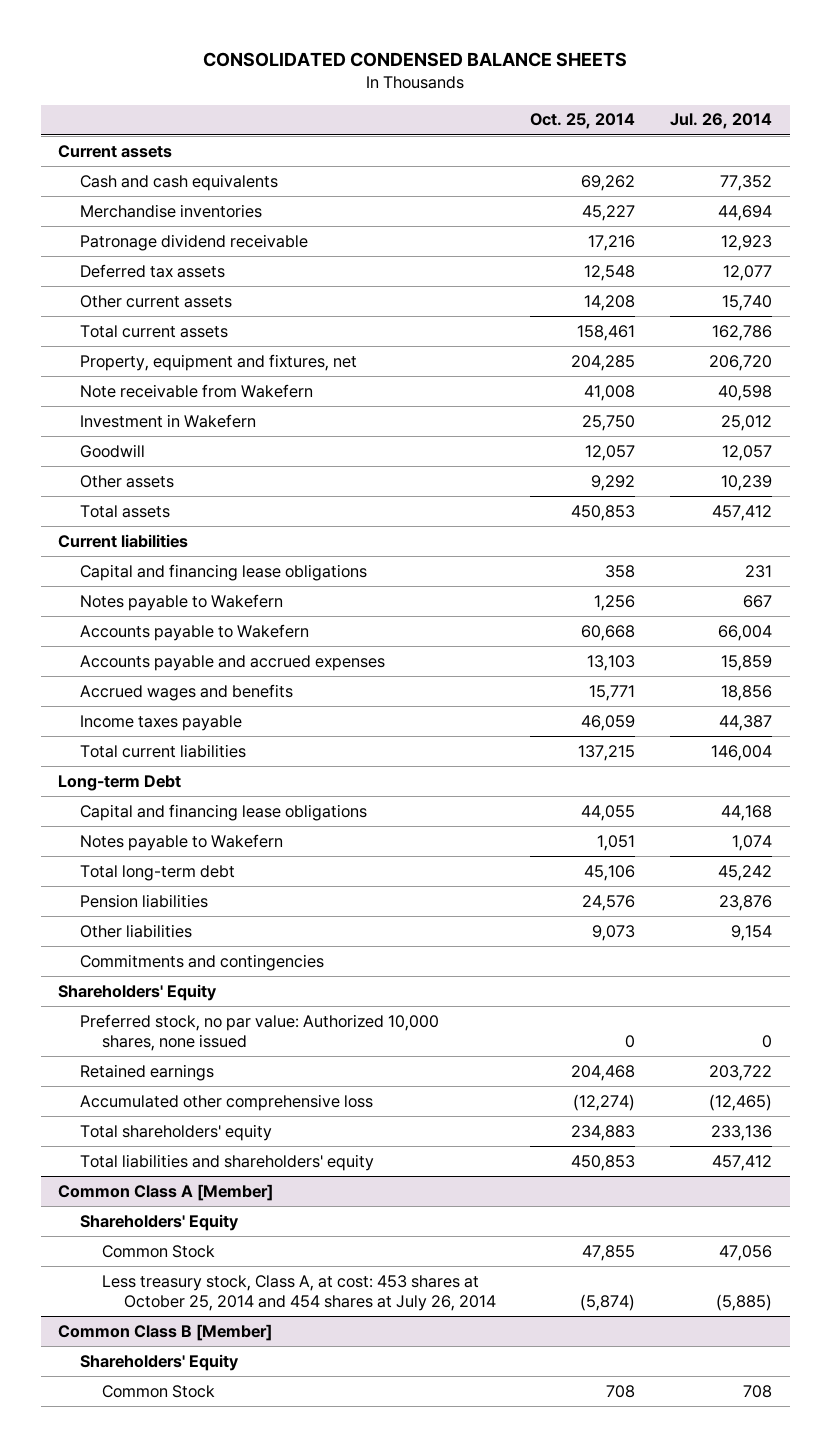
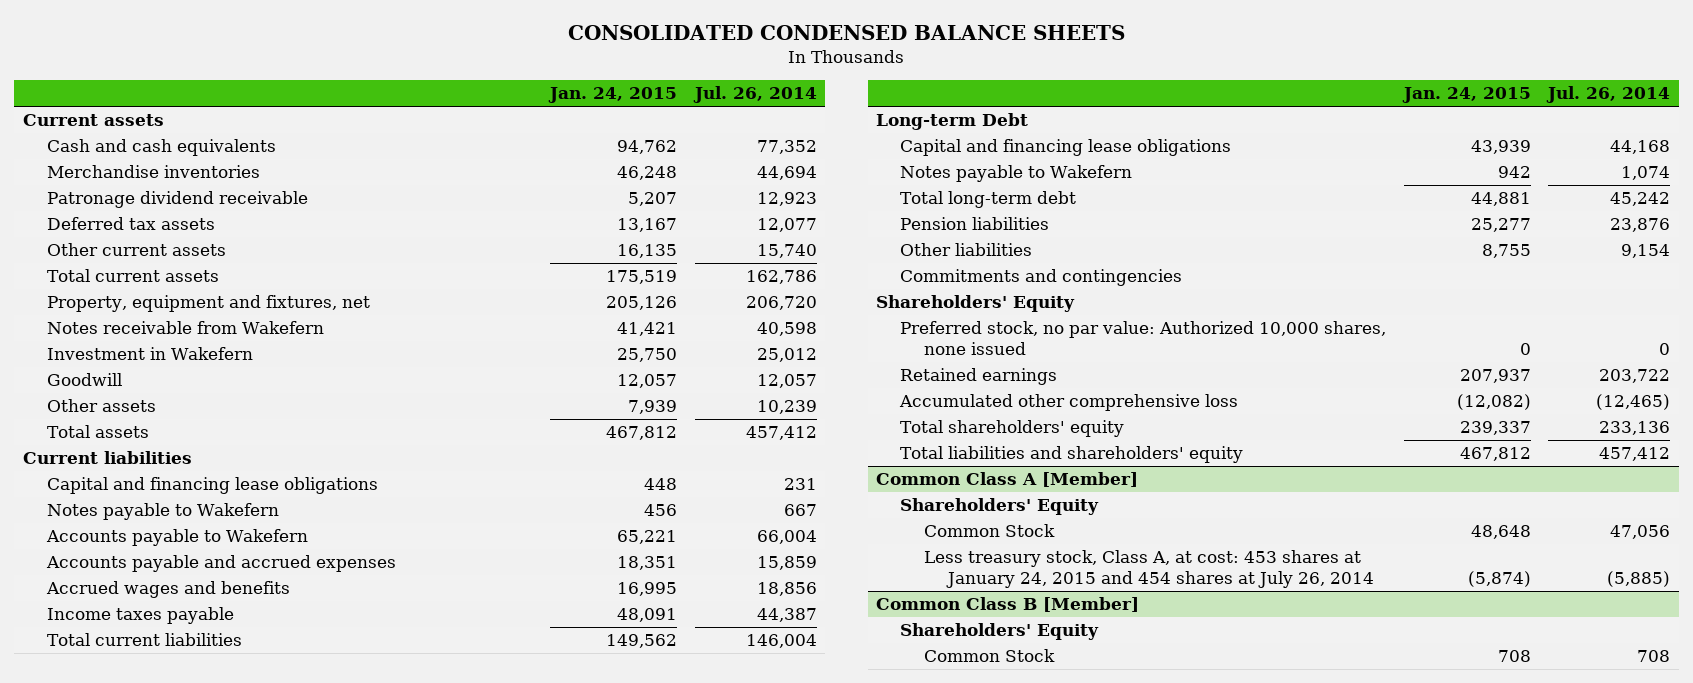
[530,113,636,130] Oct. 25, 2014 -> none
none -> [548,87,678,104] Jan. 24, 2015
[80,383,314,398] Note receivable from Wakefern -> [46,321,324,335] Notes receivable from Wakefern
[101,1274,496,1312] Less treasury stock, Class A, at cost: 453 shares at October 25, 2014 and 454 shares at July 26, 2014 -> [923,550,1374,588] Less treasury stock, Class A, at cost: 453 shares at January 24, 2015 and 454 shares at July 26, 2014

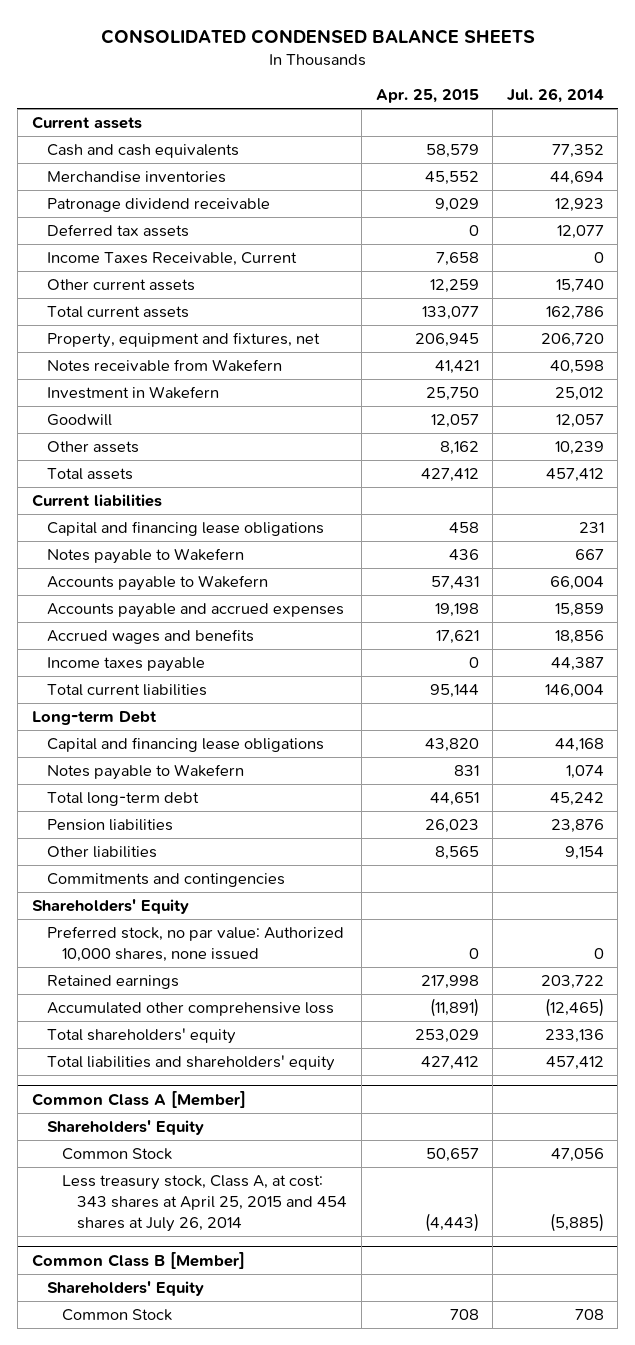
[548,87,678,104] Jan. 24, 2015 -> none
none -> [375,89,479,104] Apr. 25, 2015
none -> [46,252,297,267] Income Taxes Receivable, Current
[923,550,1374,588] Less treasury stock, Class A, at cost: 453 shares at January 24, 2015 and 454 shares at July 26, 2014 -> [62,1175,348,1232] Less treasury stock, Class A, at cost: 343 shares at April 25, 2015 and 454 shares at July 26, 2014

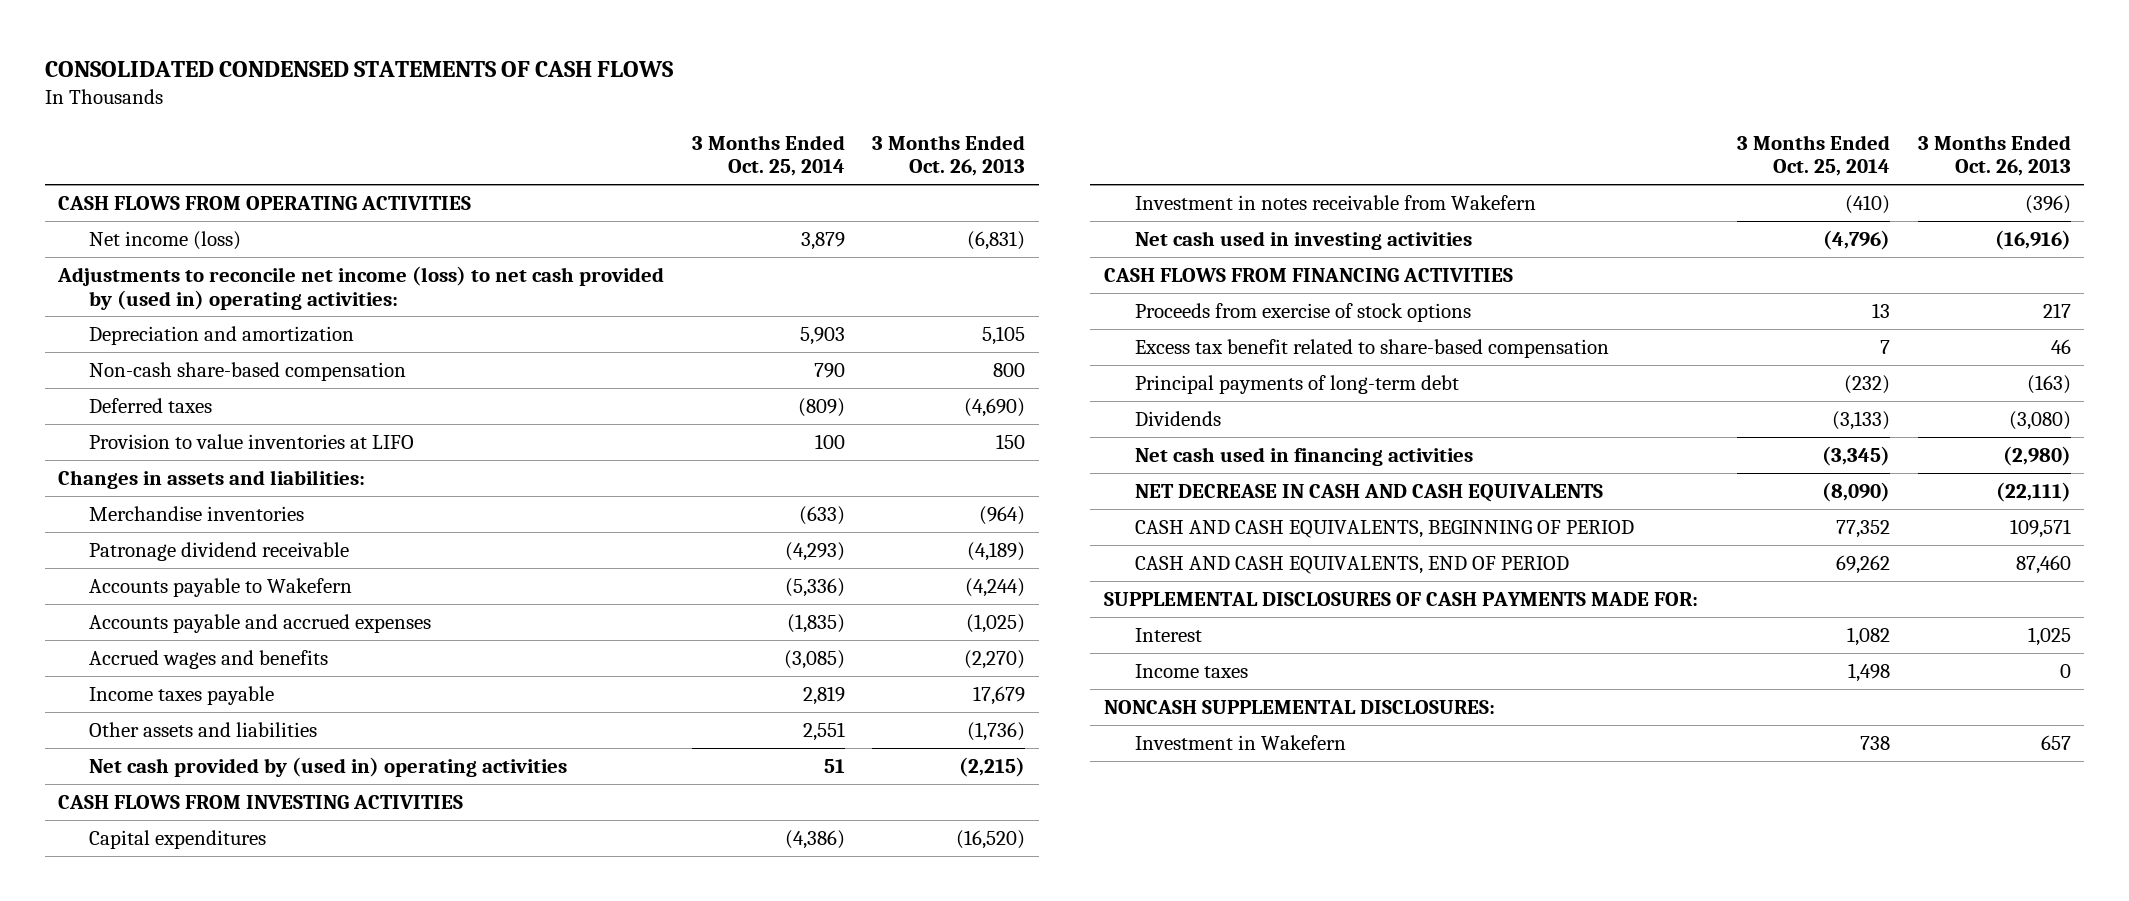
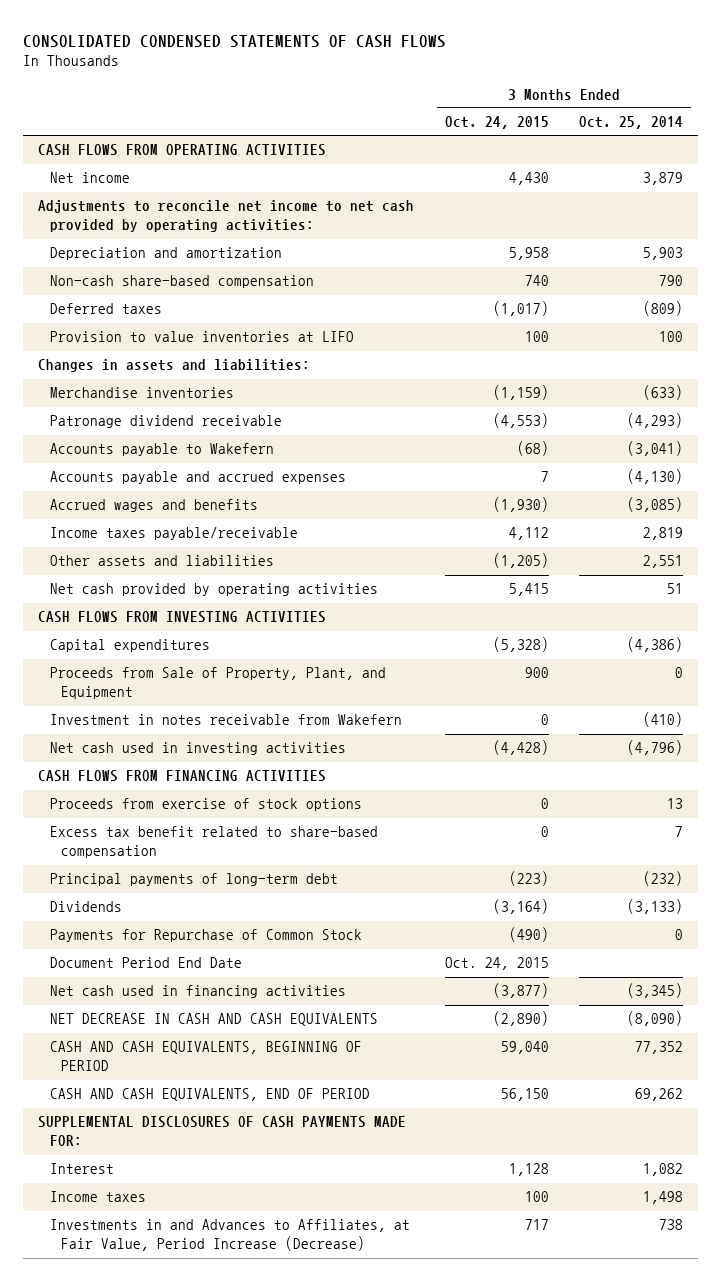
[872,134,1026,177] 3 Months Ended Oct. 26, 2013 -> none
none -> [444,116,549,130] Oct. 24, 2015
[89,230,242,250] Net income (loss) -> [49,172,130,184] Net income
[57,265,665,310] Adjustments to reconcile net income (loss) to net cash provided by (used in) operating activities: -> [38,200,415,233] Adjustments to reconcile net income to net cash provided by operating activities:
[784,577,845,597] (5,336) -> [627,441,684,457] (3,041)
[786,613,845,633] (1,835) -> [627,469,684,485] (4,130)
[89,685,275,705] Income taxes payable -> [49,527,298,541] Income taxes payable/receivable
[89,756,568,777] Net cash provided by (used in) operating activities -> [49,583,378,597] Net cash provided by operating activities
none -> [49,667,386,700] Proceeds from Sale of Property, Plant, and Equipment
none -> [49,929,362,943] Payments for Repurchase of Common Stock
none -> [49,957,242,969] Document Period End Date
[1103,699,1495,714] NONCASH SUPPLEMENTAL DISCLOSURES: -> none
[1134,734,1346,750] Investment in Wakefern -> [49,1219,410,1252] Investments in and Advances to Affiliates, at Fair Value, Period Increase (Decrease)

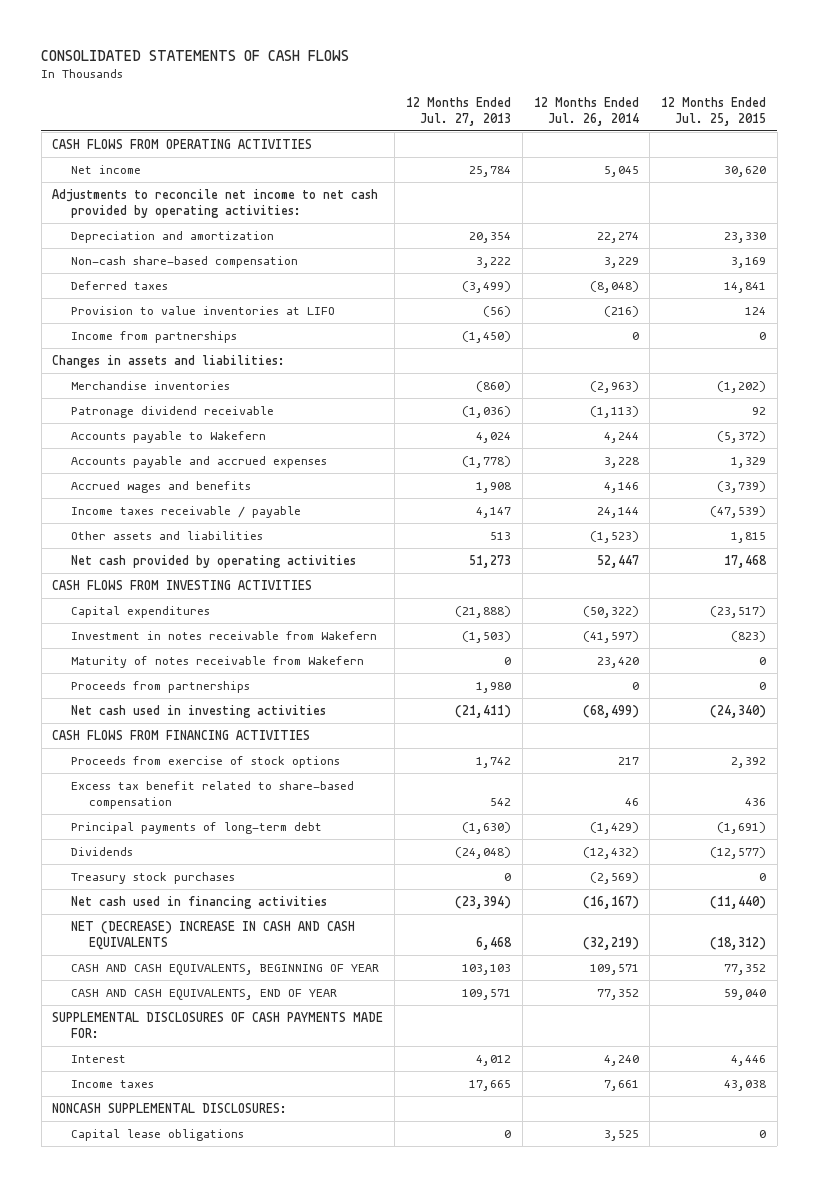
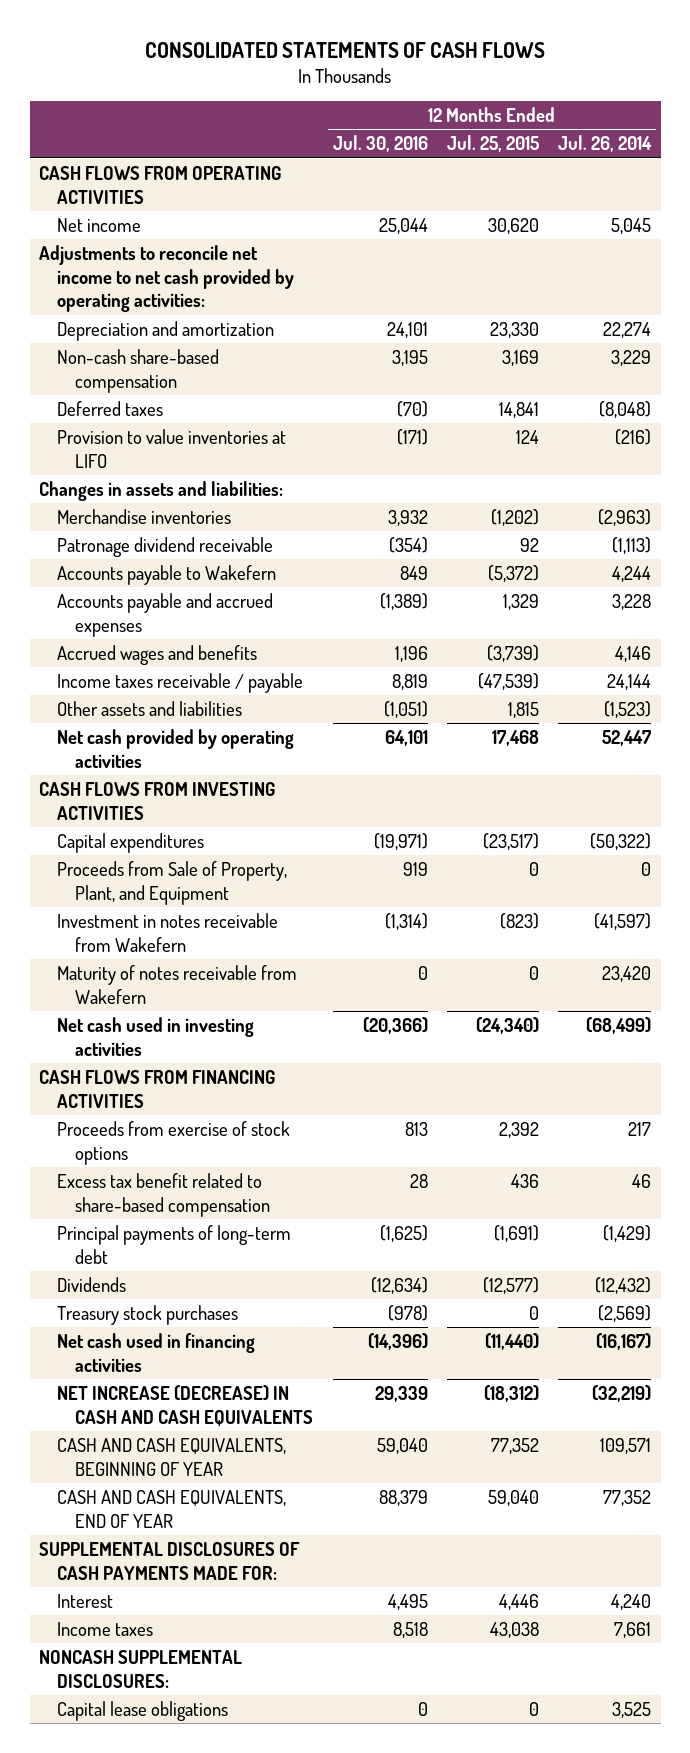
[405,96,511,126] 12 Months Ended Jul. 27, 2013 -> none
none -> [332,135,428,153] Jul. 30, 2016
[70,330,237,343] Income from partnerships -> none
none -> [57,860,288,905] Proceeds from Sale of Property, Plant, and Equipment
[70,680,250,693] Proceeds from partnerships -> none
[70,920,355,950] NET (DECREASE) INCREASE IN CASH AND CASH EQUIVALENTS -> [57,1384,314,1426] NET INCREASE (DECREASE) IN CASH AND CASH EQUIVALENTS

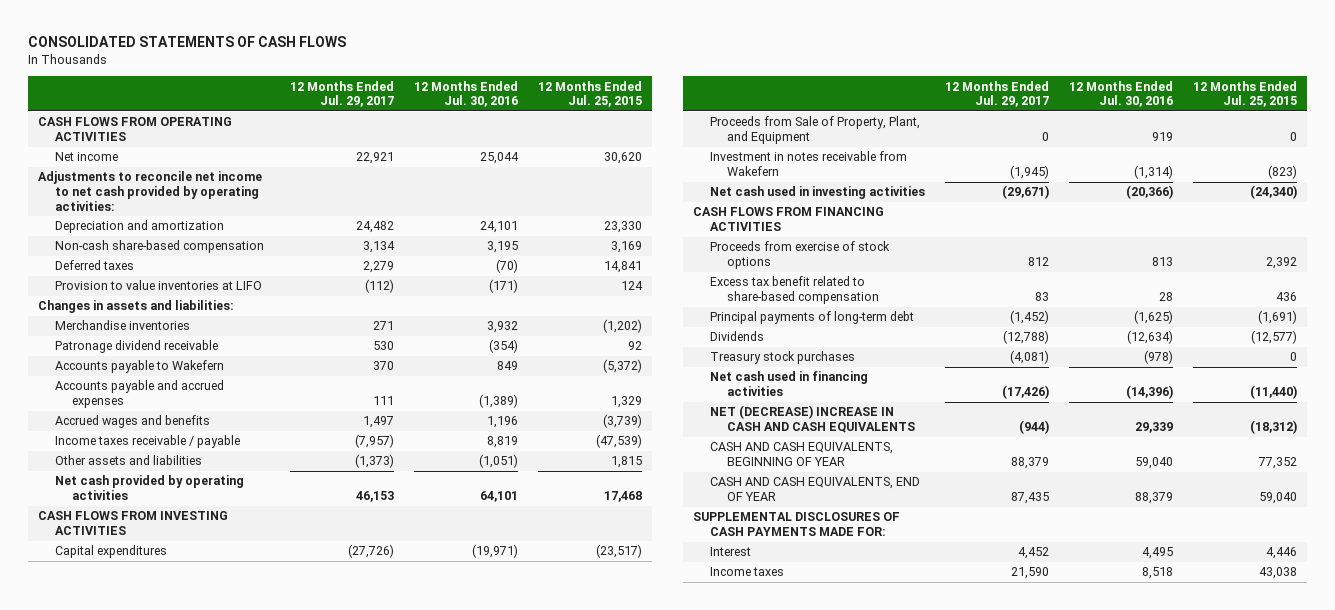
[558,135,653,153] Jul. 26, 2014 -> none
none -> [289,80,394,108] 12 Months Ended Jul. 29, 2017
[57,964,298,1004] Maturity of notes receivable from Wakefern -> none
[57,1384,314,1426] NET INCREASE (DECREASE) IN CASH AND CASH EQUIVALENTS -> [709,405,915,434] NET (DECREASE) INCREASE IN CASH AND CASH EQUIVALENTS
[39,1649,243,1688] NONCASH SUPPLEMENTAL DISCLOSURES: -> none
[57,1700,229,1721] Capital lease obligations -> none

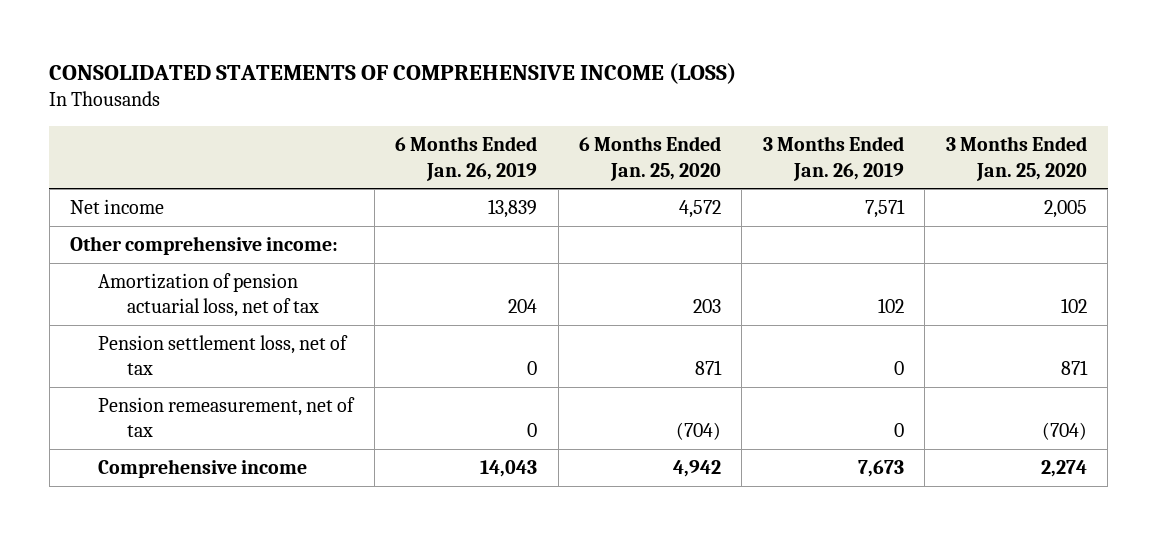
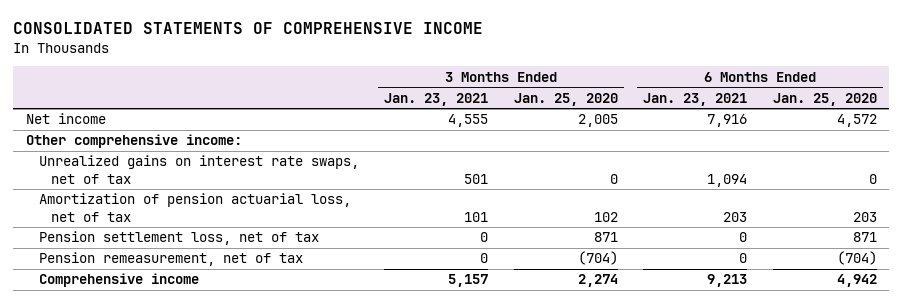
[49,62,737,84] CONSOLIDATED STATEMENTS OF COMPREHENSIVE INCOME (LOSS) -> [13,22,484,35] CONSOLIDATED STATEMENTS OF COMPREHENSIVE INCOME
[395,136,538,181] 6 Months Ended Jan. 26, 2019 -> none
[762,136,904,181] 3 Months Ended Jan. 26, 2019 -> none
none -> [384,92,489,106] Jan. 23, 2021
none -> [643,92,748,106] Jan. 23, 2021
none -> [38,155,359,184] Unrealized gains on interest rate swaps, net of tax

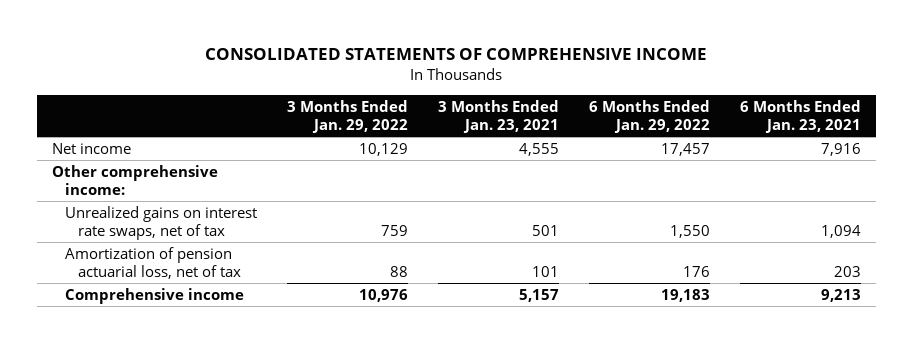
[513,92,618,106] Jan. 25, 2020 -> none
[772,92,877,106] Jan. 25, 2020 -> none
none -> [286,99,408,133] 3 Months Ended Jan. 29, 2022
none -> [588,99,710,133] 6 Months Ended Jan. 29, 2022
[38,231,319,246] Pension settlement loss, net of tax -> none
[38,252,303,267] Pension remeasurement, net of tax -> none

